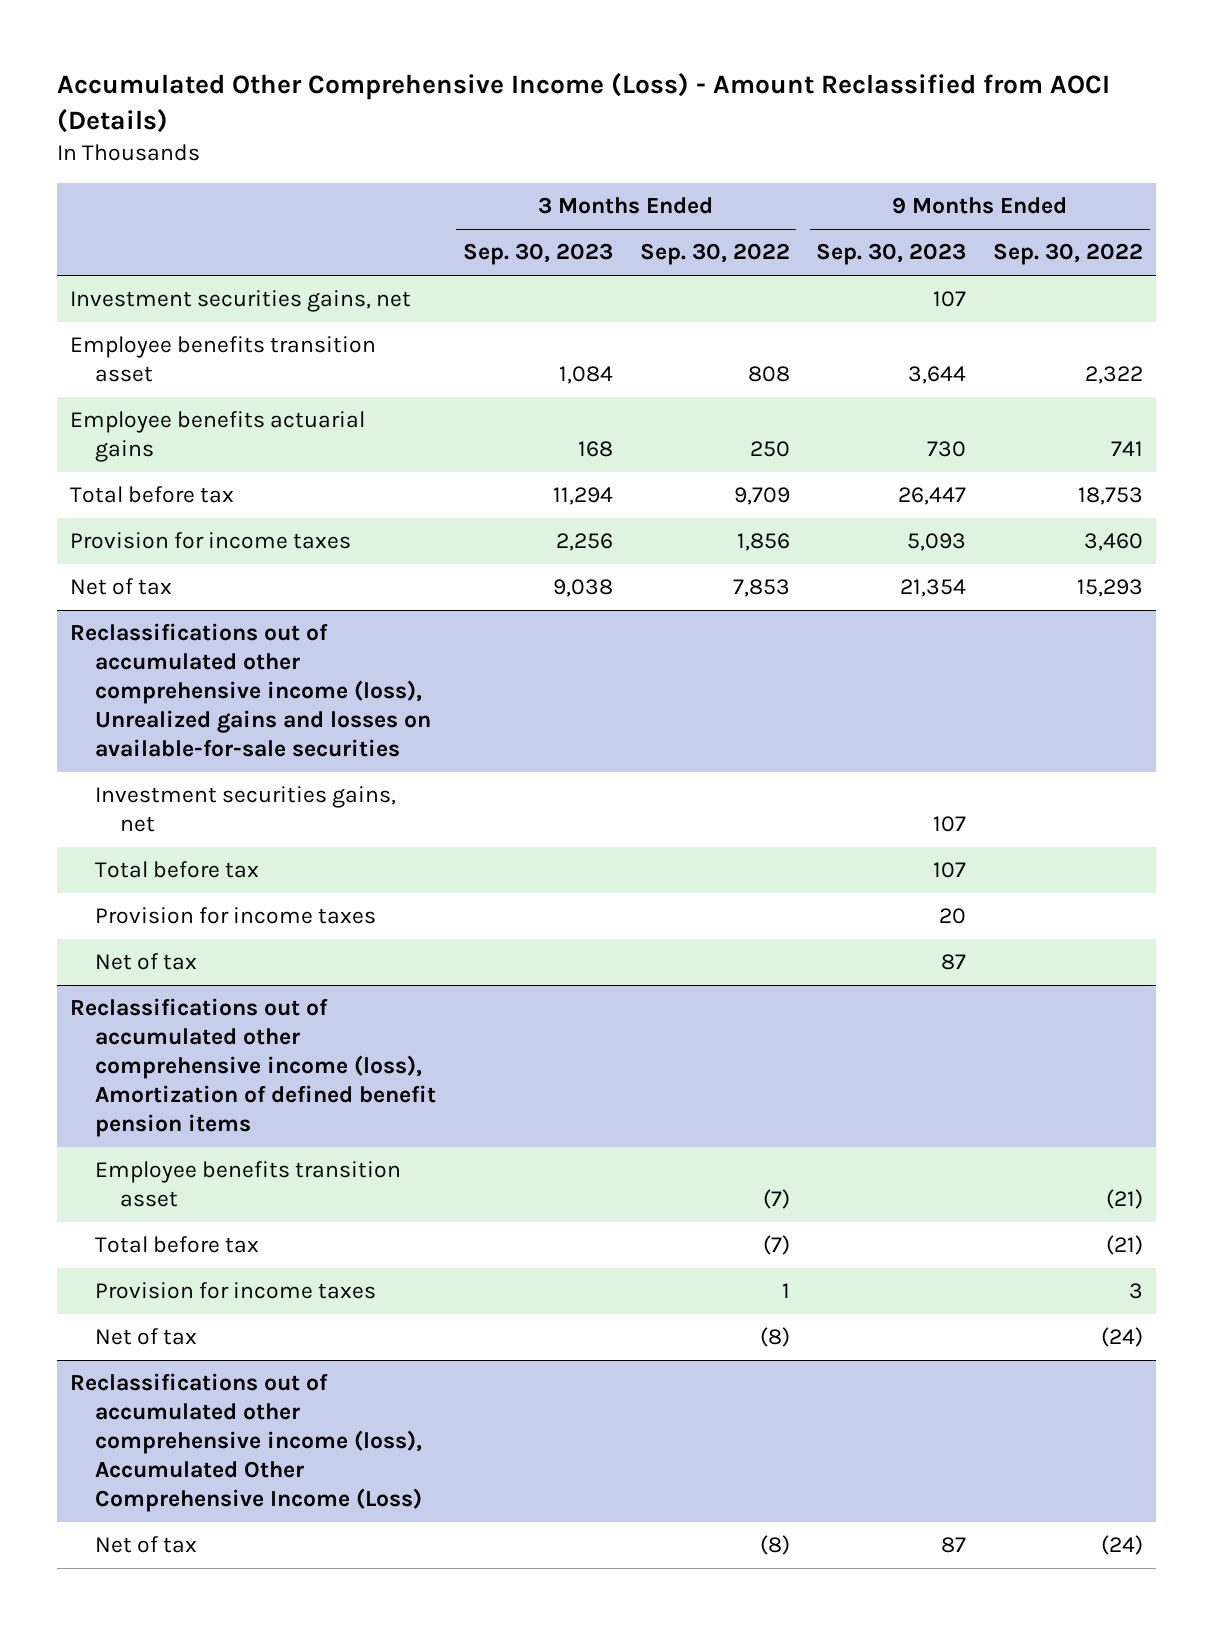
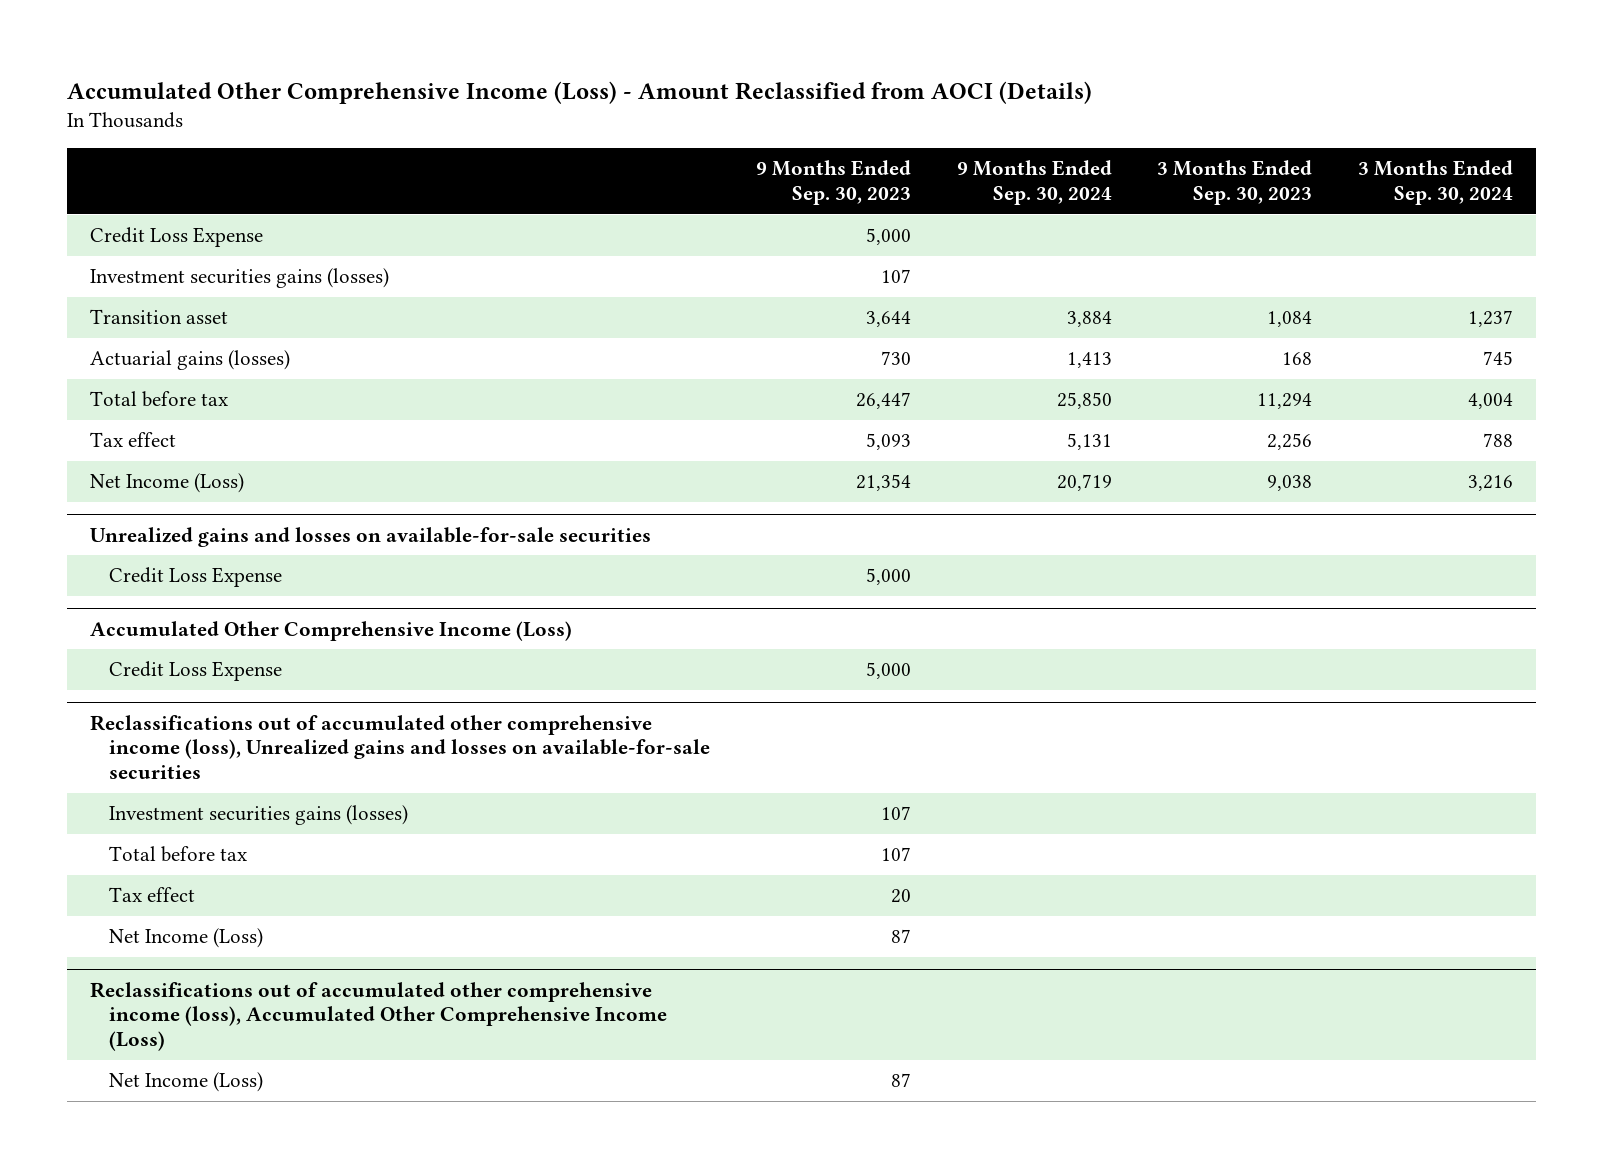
[639,243,790,266] Sep. 30, 2022 -> none
[993,243,1144,266] Sep. 30, 2022 -> none
none -> [956,160,1112,206] 9 Months Ended Sep. 30, 2024
none -> [1357,160,1513,206] 3 Months Ended Sep. 30, 2024
none -> [89,227,263,248] Credit Loss Expense
[70,290,412,313] Investment securities gains, net -> [89,268,389,289] Investment securities gains (losses)
[70,336,377,383] Employee benefits transition asset -> [89,309,228,325] Transition asset
[70,411,366,463] Employee benefits actuarial gains -> [89,350,290,371] Actuarial gains (losses)
[70,532,352,550] Provision for income taxes -> [89,432,176,448] Tax effect
[70,578,173,596] Net of tax -> [89,473,244,494] Net Income (Loss)
none -> [89,526,651,547] Unrealized gains and losses on available-for-sale securities
none -> [109,567,283,588] Credit Loss Expense
none -> [89,620,572,641] Accumulated Other Comprehensive Income (Loss)
none -> [109,661,283,682] Credit Loss Expense
[95,786,397,833] Investment securities gains, net -> [109,805,409,826] Investment securities gains (losses)
[70,998,437,1137] Reclassifications out of accumulated other comprehensive income (loss), Amortization of defined benefit pension items -> none
[95,1161,402,1208] Employee benefits transition asset -> none
[95,1236,260,1254] Total before tax -> none
[95,1282,377,1300] Provision for income taxes -> none
[95,1328,198,1346] Net of tax -> none
[95,907,377,925] Provision for income taxes -> [109,887,196,903] Tax effect
[95,953,198,971] Net of tax -> [109,928,264,949] Net Income (Loss)
[95,1536,198,1554] Net of tax -> [109,1072,264,1093] Net Income (Loss)

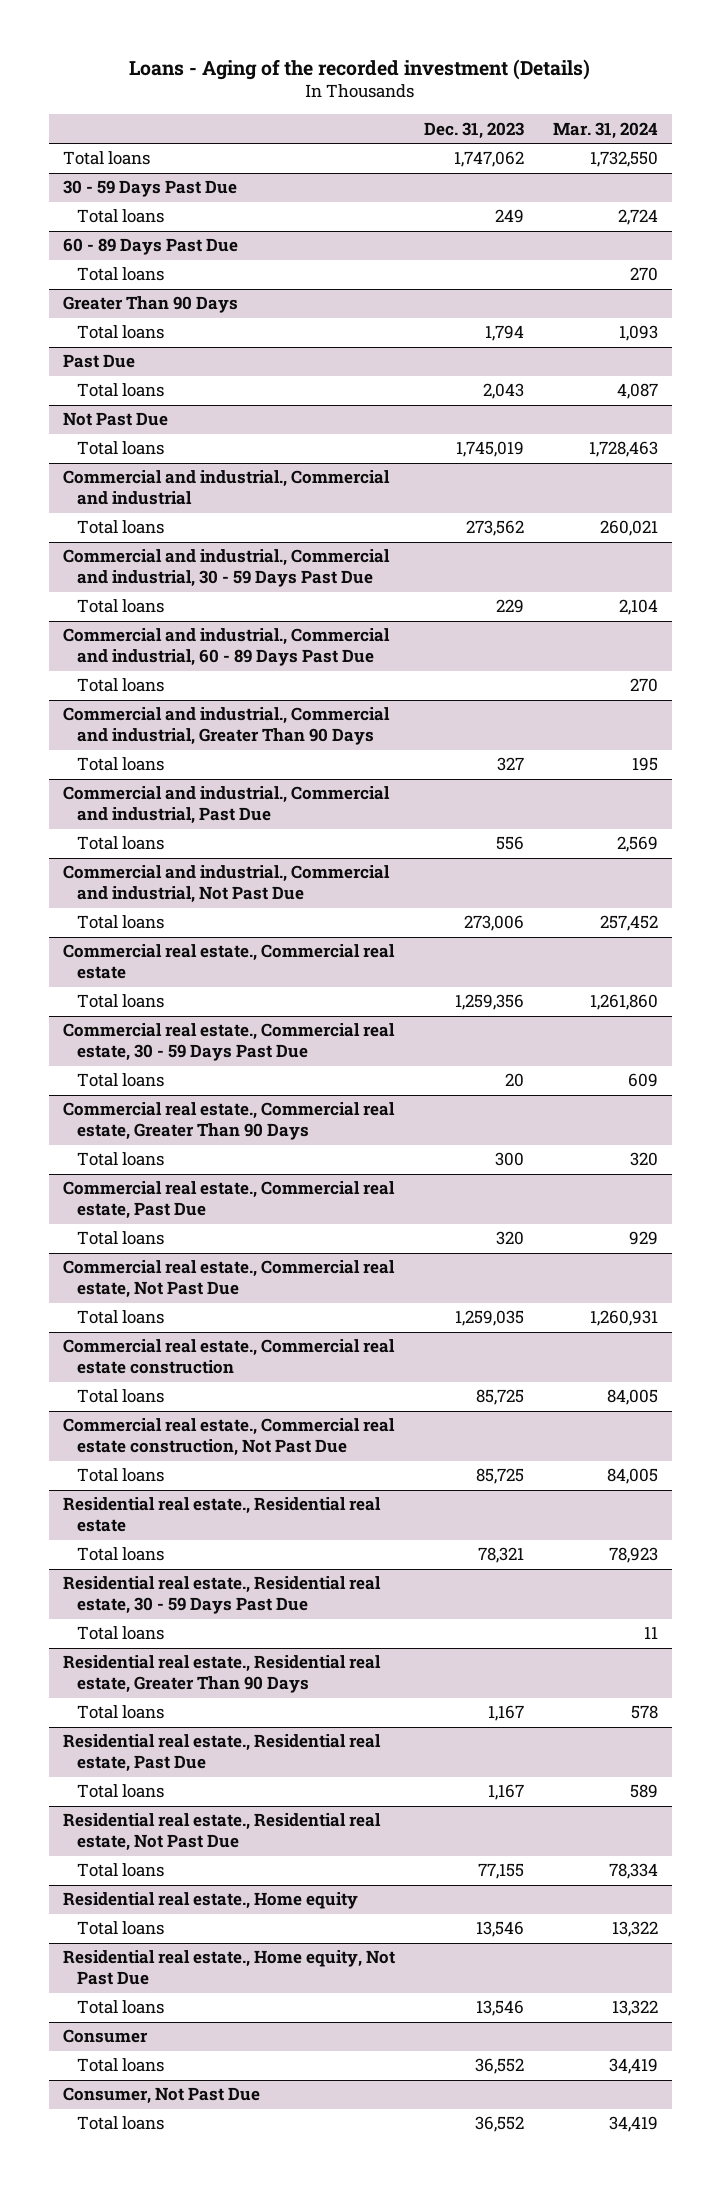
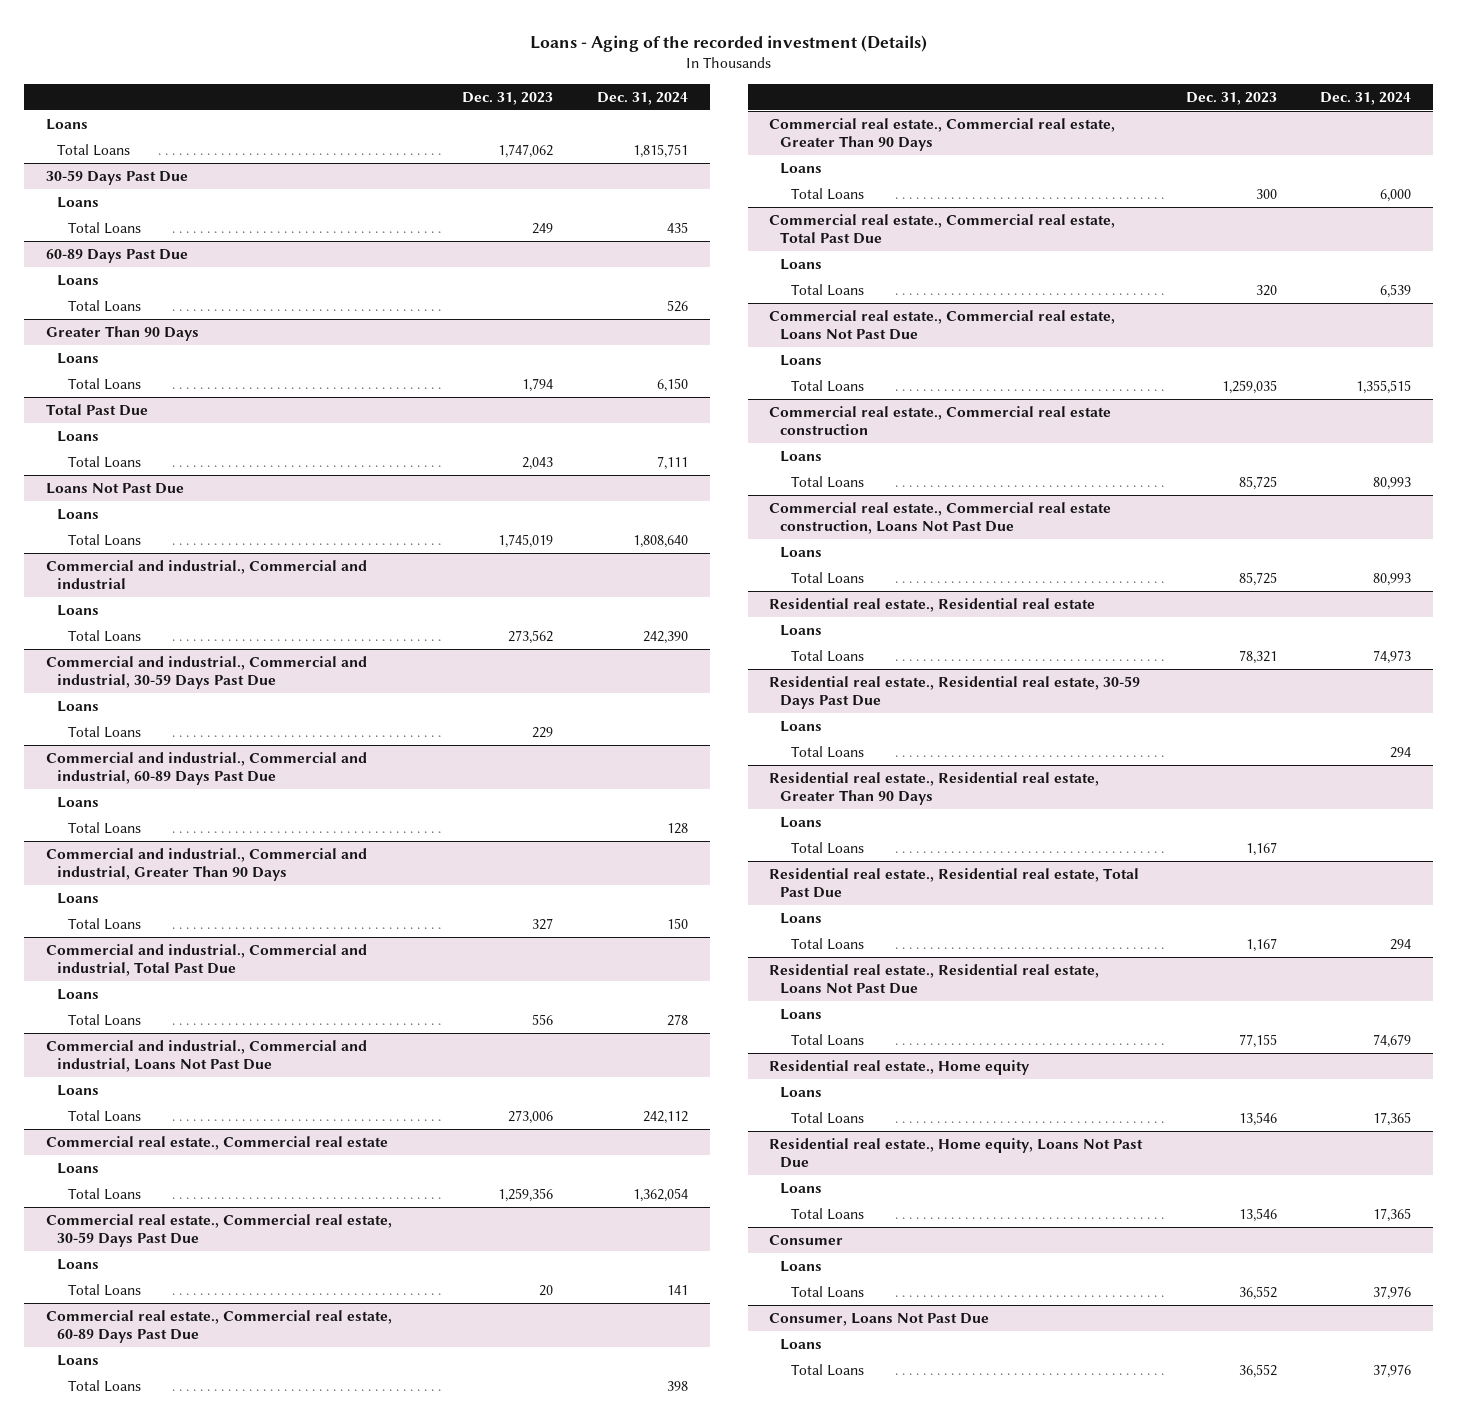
[552,121,658,139] Mar. 31, 2024 -> none
none -> [596,91,688,105] Dec. 31, 2024
none -> [45,118,88,130] Loans
[62,151,150,166] Total loans -> [56,143,130,156] Total Loans
[62,180,237,198] 30 - 59 Days Past Due -> [45,169,188,185] 30-59 Days Past Due
none -> [56,196,99,208] Loans
[77,209,165,224] Total loans -> [67,221,141,234] Total Loans
[62,238,238,256] 60 - 89 Days Past Due -> [45,248,188,263] 60-89 Days Past Due
none -> [56,274,99,286] Loans
[77,267,165,282] Total loans -> [67,299,141,312] Total Loans
none -> [56,352,99,364] Loans
[77,325,165,340] Total loans -> [67,377,141,390] Total Loans
[62,354,135,369] Past Due -> [45,403,148,416] Total Past Due
none -> [56,430,99,442] Loans
[77,383,165,398] Total loans -> [67,455,141,468] Total Loans
[62,412,168,427] Not Past Due -> [45,482,184,494] Loans Not Past Due
none -> [56,508,99,520] Loans
[77,441,165,456] Total loans -> [67,533,141,546] Total Loans
none -> [56,604,99,616] Loans
[77,520,165,535] Total loans -> [67,629,141,642] Total Loans
[62,549,390,588] Commercial and industrial., Commercial and industrial, 30 - 59 Days Past Due -> [45,655,367,689] Commercial and industrial., Commercial and industrial, 30-59 Days Past Due
none -> [56,700,99,712] Loans
[77,599,165,614] Total loans -> [67,725,141,738] Total Loans
[62,628,390,667] Commercial and industrial., Commercial and industrial, 60 - 89 Days Past Due -> [45,751,367,785] Commercial and industrial., Commercial and industrial, 60-89 Days Past Due
none -> [56,796,99,808] Loans
[77,678,165,693] Total loans -> [67,821,141,834] Total Loans
none -> [56,892,99,904] Loans
[77,757,165,772] Total loans -> [67,917,141,930] Total Loans
[62,786,390,825] Commercial and industrial., Commercial and industrial, Past Due -> [45,943,367,976] Commercial and industrial., Commercial and industrial, Total Past Due
none -> [56,988,99,1000] Loans
[77,836,165,851] Total loans -> [67,1013,141,1026] Total Loans
[62,865,390,904] Commercial and industrial., Commercial and industrial, Not Past Due -> [45,1039,367,1072] Commercial and industrial., Commercial and industrial, Loans Not Past Due
none -> [56,1084,99,1096] Loans
[77,915,165,930] Total loans -> [67,1109,141,1122] Total Loans
none -> [56,1162,99,1174] Loans
[77,994,165,1009] Total loans -> [67,1187,141,1200] Total Loans
[62,1023,395,1062] Commercial real estate., Commercial real estate, 30 - 59 Days Past Due -> [45,1213,392,1247] Commercial real estate., Commercial real estate, 30-59 Days Past Due
none -> [56,1258,99,1270] Loans
[77,1073,165,1088] Total loans -> [67,1283,141,1296] Total Loans
none -> [45,1309,392,1343] Commercial real estate., Commercial real estate, 60-89 Days Past Due
none -> [56,1354,99,1366] Loans
none -> [67,1379,141,1392] Total Loans
none -> [780,162,823,174] Loans
[77,1152,165,1167] Total loans -> [791,187,865,200] Total Loans
[62,1181,395,1220] Commercial real estate., Commercial real estate, Past Due -> [769,213,1116,244] Commercial real estate., Commercial real estate, Total Past Due
none -> [780,258,823,270] Loans
[77,1231,165,1246] Total loans -> [791,283,865,296] Total Loans
[62,1260,395,1299] Commercial real estate., Commercial real estate, Not Past Due -> [769,309,1116,340] Commercial real estate., Commercial real estate, Loans Not Past Due
none -> [780,354,823,366] Loans
[77,1310,165,1325] Total loans -> [791,379,865,392] Total Loans
none -> [780,450,823,462] Loans
[77,1389,165,1404] Total loans -> [791,475,865,488] Total Loans
[62,1418,395,1457] Commercial real estate., Commercial real estate construction, Not Past Due -> [769,501,1112,534] Commercial real estate., Commercial real estate construction, Loans Not Past Due
none -> [780,546,823,558] Loans
[77,1468,165,1483] Total loans -> [791,571,865,584] Total Loans
none -> [780,624,823,636] Loans
[77,1547,165,1562] Total loans -> [791,649,865,662] Total Loans
[62,1576,381,1615] Residential real estate., Residential real estate, 30 - 59 Days Past Due -> [769,675,1141,709] Residential real estate., Residential real estate, 30-59 Days Past Due
none -> [780,720,823,732] Loans
[77,1626,165,1641] Total loans -> [791,745,865,758] Total Loans
none -> [780,816,823,828] Loans
[77,1705,165,1720] Total loans -> [791,841,865,854] Total Loans
[62,1734,381,1773] Residential real estate., Residential real estate, Past Due -> [769,867,1140,898] Residential real estate., Residential real estate, Total Past Due
none -> [780,912,823,924] Loans
[77,1784,165,1799] Total loans -> [791,937,865,950] Total Loans
[62,1813,381,1852] Residential real estate., Residential real estate, Not Past Due -> [769,963,1100,994] Residential real estate., Residential real estate, Loans Not Past Due
none -> [780,1008,823,1020] Loans
[77,1863,165,1878] Total loans -> [791,1033,865,1046] Total Loans
none -> [780,1086,823,1098] Loans
[77,1921,165,1936] Total loans -> [791,1111,865,1124] Total Loans
[62,1950,395,1986] Residential real estate., Home equity, Not Past Due -> [769,1137,1144,1168] Residential real estate., Home equity, Loans Not Past Due
none -> [780,1182,823,1194] Loans
[77,2000,165,2015] Total loans -> [791,1207,865,1220] Total Loans
none -> [780,1260,823,1272] Loans
[77,2058,165,2073] Total loans -> [791,1285,865,1298] Total Loans
[62,2087,260,2105] Consumer, Not Past Due -> [769,1312,990,1326] Consumer, Loans Not Past Due
none -> [780,1338,823,1350] Loans
[77,2116,165,2131] Total loans -> [791,1363,865,1376] Total Loans

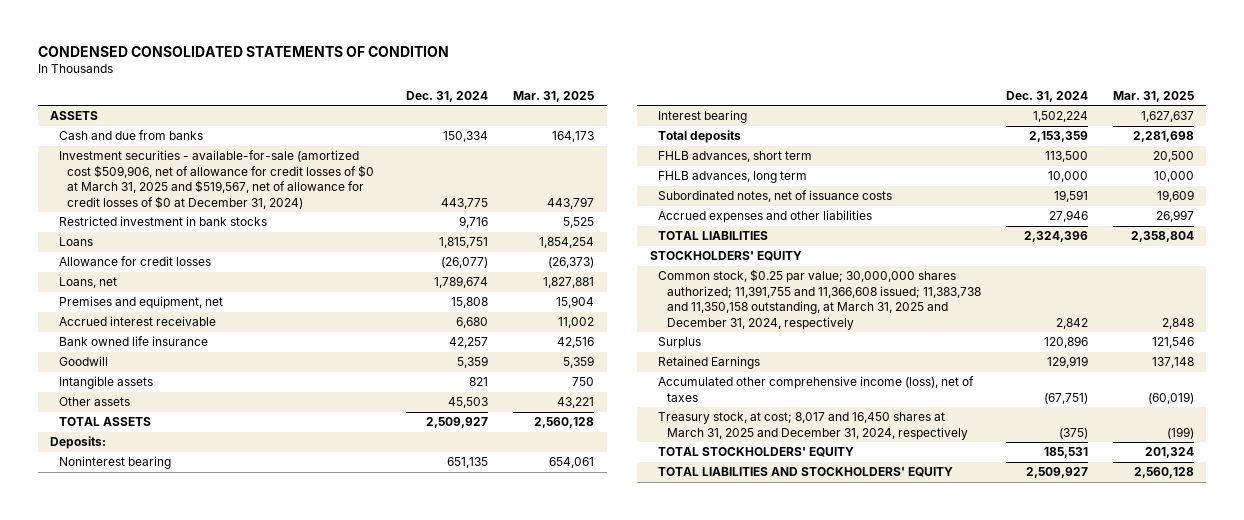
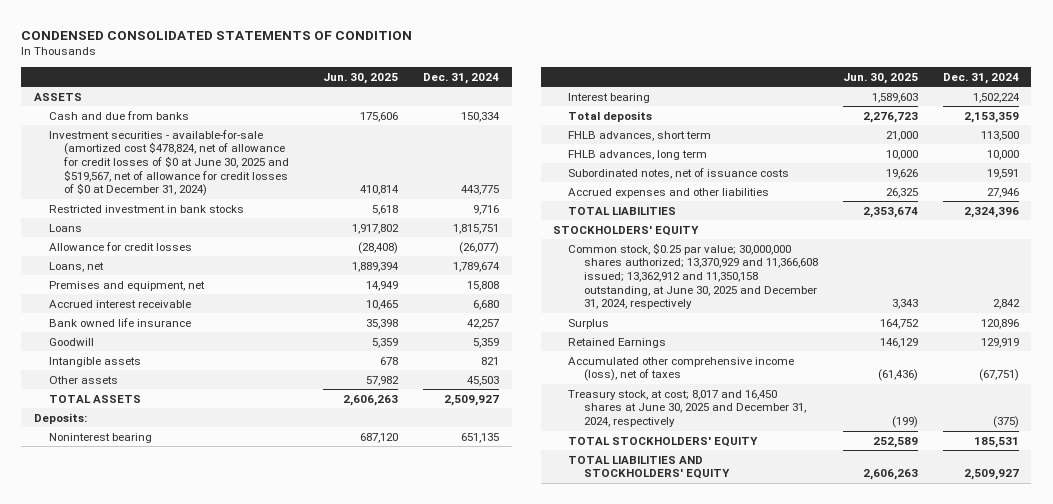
[513,90,595,102] Mar. 31, 2025 -> none
none -> [323,72,399,84] Jun. 30, 2025
[58,150,375,209] Investment securities - available-for-sale (amortized cost $509,906, net of allowance for credit losses of $0 at March 31, 2025 and $519,567, net of allowance for credit losses of $0 at December 31, 2024) -> [49,129,290,197] Investment securities - available-for-sale (amortized cost $478,824, net of allowance for credit losses of $0 at June 30, 2025 and $519,567, net of allowance for credit losses of $0 at December 31, 2024)
[658,269,981,330] Common stock, $0.25 par value; 30,000,000 shares authorized; 11,391,755 and 11,366,608 issued; 11,383,738 and 11,350,158 outstanding, at March 31, 2025 and December 31, 2024, respectively -> [568,242,818,310] Common stock, $0.25 par value; 30,000,000 shares authorized; 13,370,929 and 11,366,608 issued; 13,362,912 and 11,350,158 outstanding, at June 30, 2025 and December 31, 2024, respectively
[658,412,968,440] Treasury stock, at cost; 8,017 and 16,450 shares at March 31, 2025 and December 31, 2024, respectively -> [568,389,806,427] Treasury stock, at cost; 8,017 and 16,450 shares at June 30, 2025 and December 31, 2024, respectively

